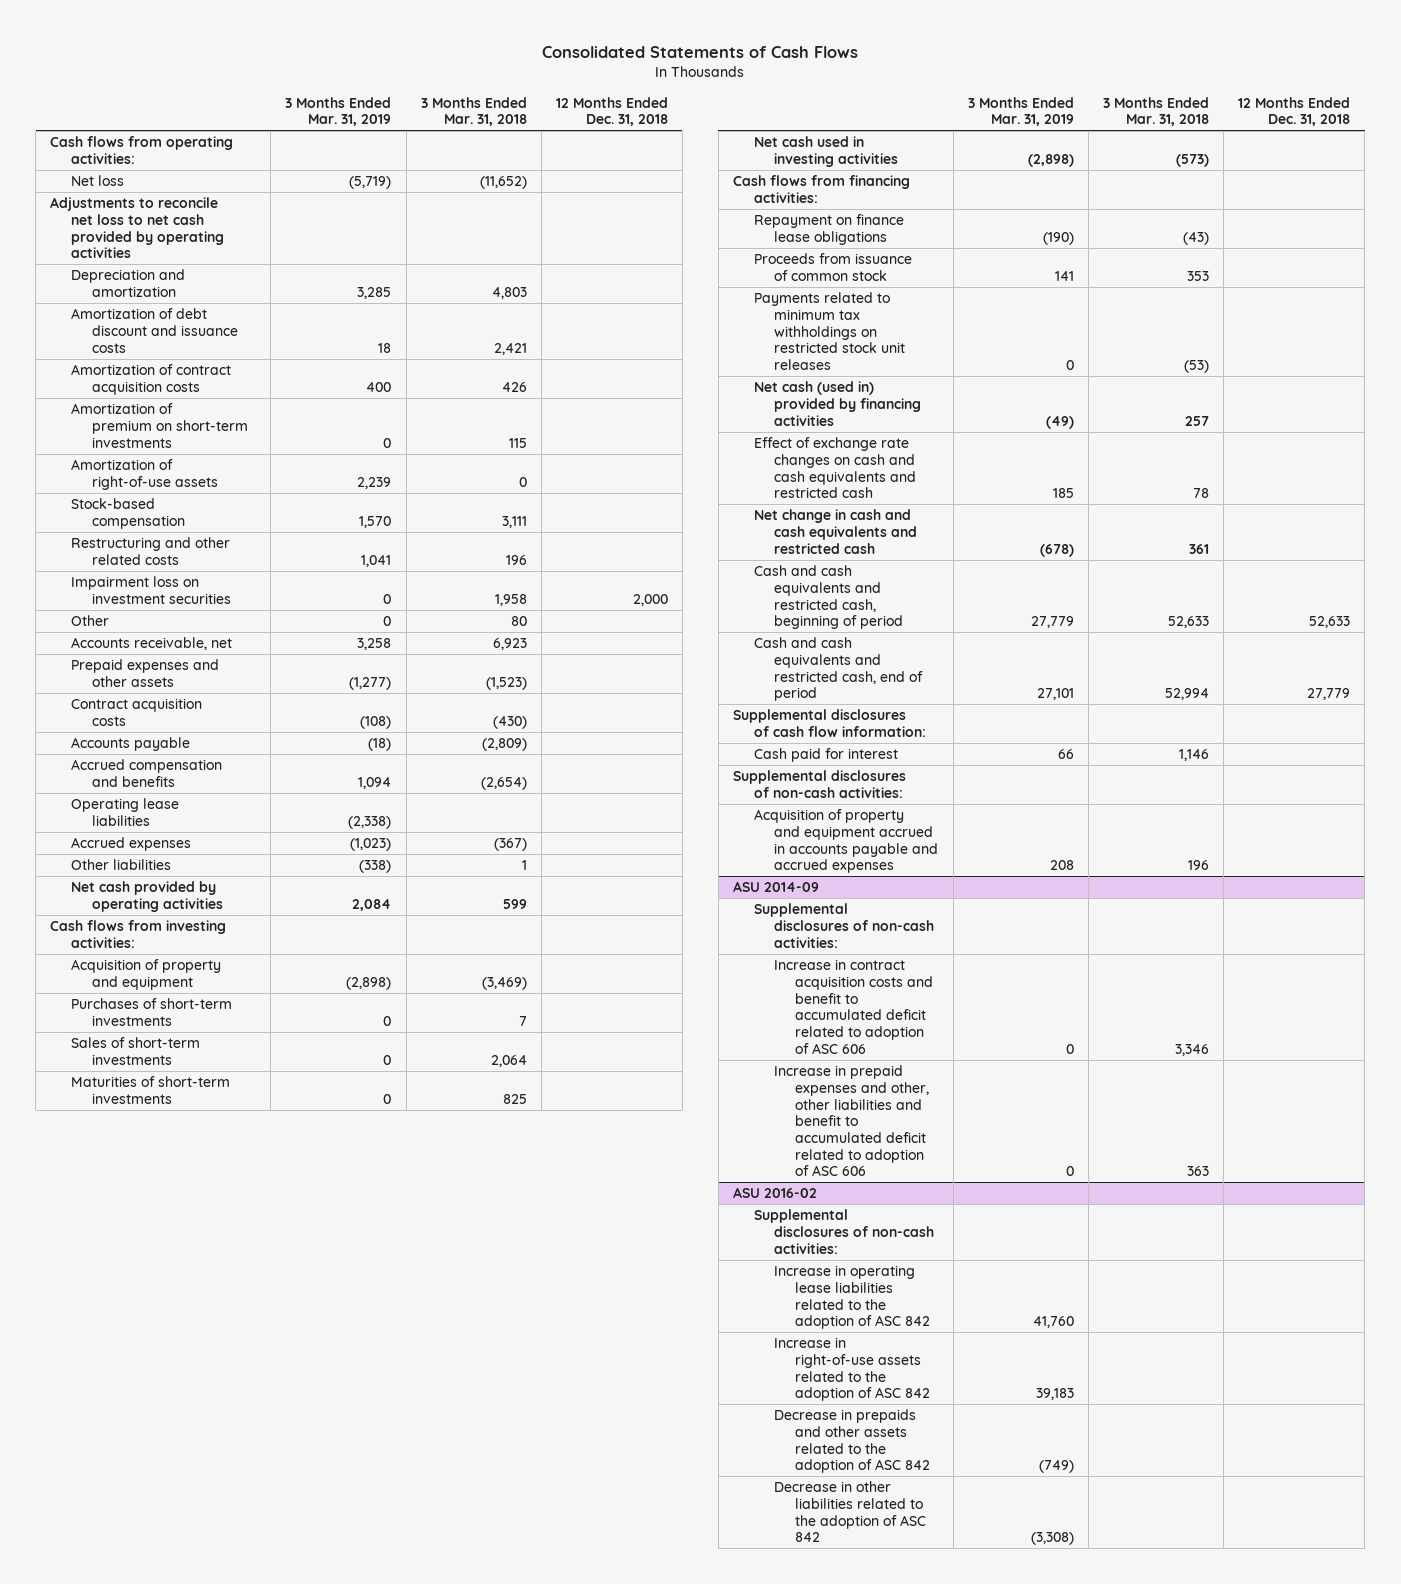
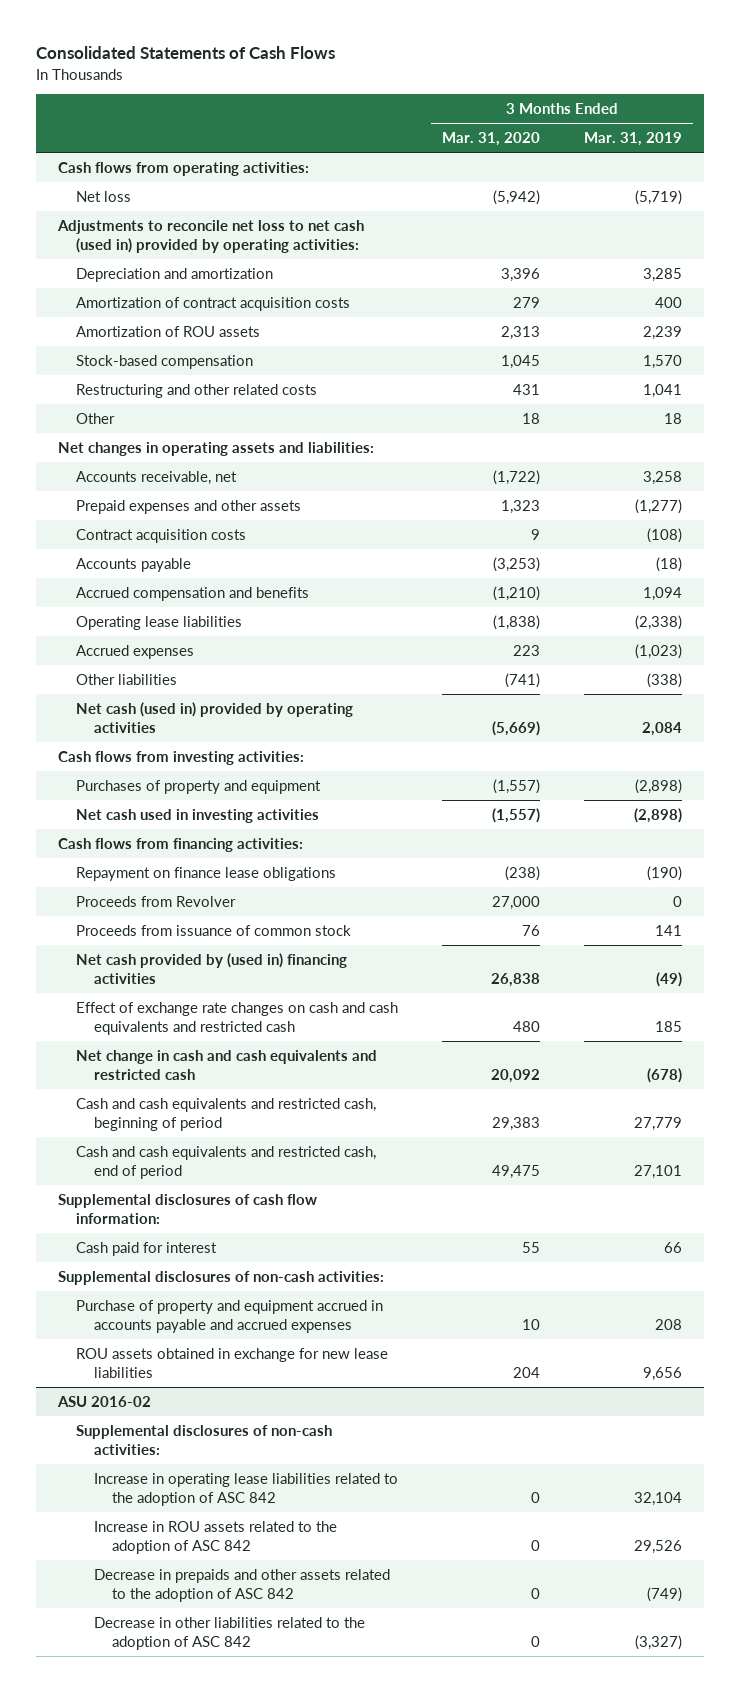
[420,96,527,127] 3 Months Ended Mar. 31, 2018 -> none
[555,96,668,127] 12 Months Ended Dec. 31, 2018 -> none
none -> [441,131,540,146] Mar. 31, 2020
[50,197,225,259] Adjustments to reconcile net loss to net cash provided by operating activities -> [57,219,365,253] Adjustments to reconcile net loss to net cash (used in) provided by operating activities:
[71,308,239,353] Amortization of debt discount and issuance costs -> none
[71,403,249,448] Amortization of premium on short-term investments -> none
[71,459,219,490] Amortization of right-of-use assets -> [76,325,261,337] Amortization of ROU assets
[71,576,232,604] Impairment loss on investment securities -> none
[383,616,392,627] 0 -> [663,412,682,424] 18
none -> [58,441,375,456] Net changes in operating assets and liabilities:
[71,881,224,912] Net cash provided by operating activities -> [76,701,354,733] Net cash (used in) provided by operating activities
[71,998,233,1026] Purchases of short-term investments -> none
[71,1037,201,1065] Sales of short-term investments -> none
[71,1076,231,1104] Maturities of short-term investments -> none
[71,959,222,990] Acquisition of property and equipment -> [76,779,322,794] Purchases of property and equipment
none -> [76,895,237,907] Proceeds from Revolver
[753,292,906,370] Payments related to minimum tax withholdings on restricted stock unit releases -> none
[753,381,922,426] Net cash (used in) provided by financing activities -> [76,952,348,984] Net cash provided by (used in) financing activities
[732,881,819,893] ASU 2014-09 -> none
[753,903,935,948] Supplemental disclosures of non-cash activities: -> none
[774,959,934,1054] Increase in contract acquisition costs and benefit to accumulated deficit related to adoption of ASC 606 -> none
[774,1065,930,1177] Increase in prepaid expenses and other, other liabilities and benefit to accumulated deficit related to adoption of ASC 606 -> none
[753,809,939,874] Acquisition of property and equipment accrued in accounts payable and accrued expenses -> [76,1299,384,1333] Purchase of property and equipment accrued in accounts payable and accrued expenses
none -> [76,1347,389,1378] ROU assets obtained in exchange for new lease liabilities
[1032,1316,1074,1329] 41,760 -> [633,1491,682,1506] 32,104
[774,1337,931,1402] Increase in right-of-use assets related to the adoption of ASC 842 -> [94,1520,338,1554] Increase in ROU assets related to the adoption of ASC 842
[1035,1388,1074,1401] 39,183 -> [633,1539,682,1554] 29,526
[1030,1532,1074,1546] (3,308) -> [634,1634,682,1650] (3,327)

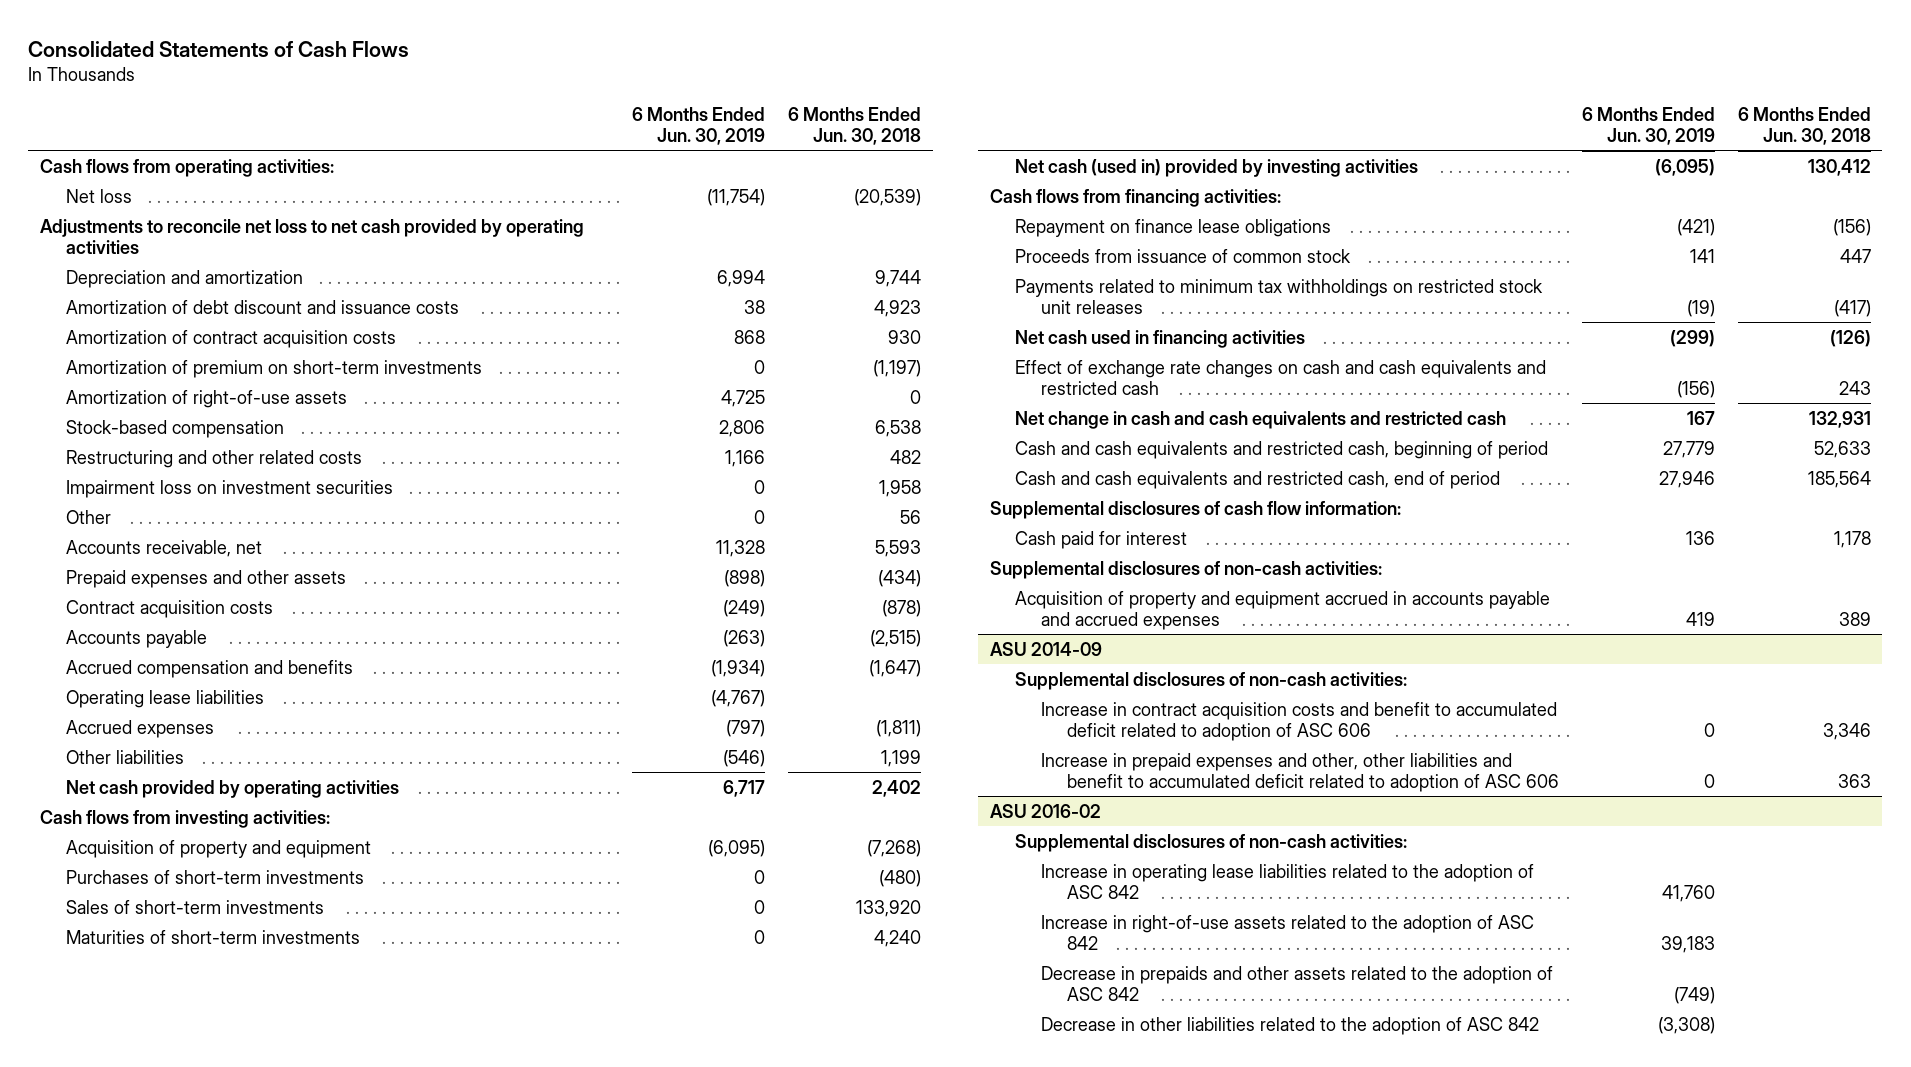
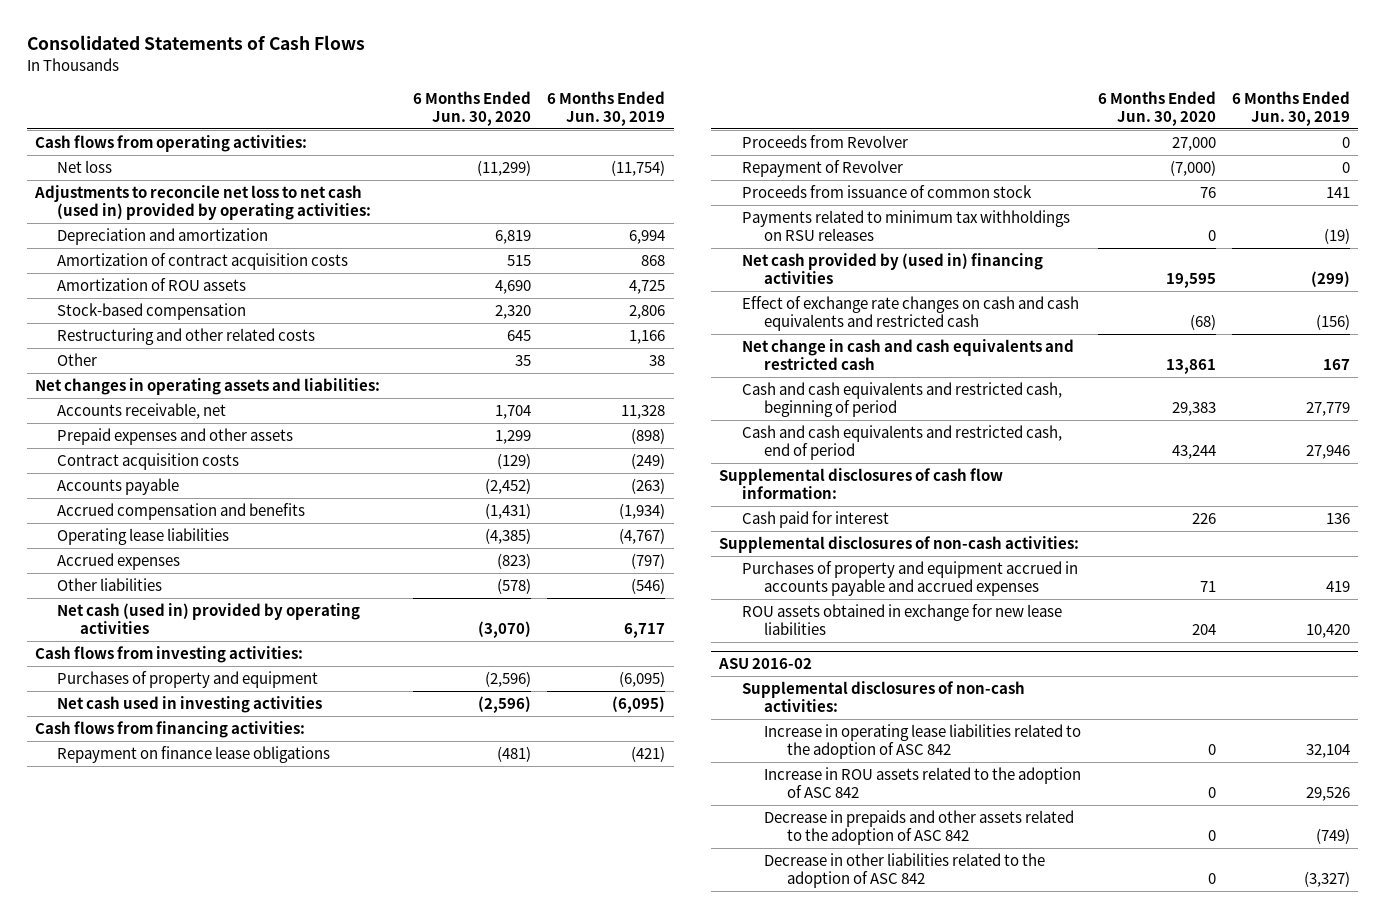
[788,107,922,146] 6 Months Ended Jun. 30, 2018 -> none
none -> [413,90,532,127] 6 Months Ended Jun. 30, 2020
[40,218,585,254] Adjustments to reconcile net loss to net cash provided by operating activities -> [34,184,372,221] Adjustments to reconcile net loss to net cash (used in) provided by operating activities:
[65,299,459,314] Amortization of debt discount and issuance costs -> none
[65,359,482,378] Amortization of premium on short-term investments -> none
[65,389,347,408] Amortization of right-of-use assets -> [57,277,247,291] Amortization of ROU assets
[65,479,393,498] Impairment loss on investment securities -> none
[753,509,765,524] 0 -> [649,354,666,366] 38
none -> [35,377,381,395] Net changes in operating assets and liabilities:
[65,779,399,798] Net cash provided by operating activities -> [57,602,361,635] Net cash (used in) provided by operating activities
[65,869,364,884] Purchases of short-term investments -> none
[65,899,324,914] Sales of short-term investments -> none
[65,929,360,944] Maturities of short-term investments -> none
[65,839,371,858] Acquisition of property and equipment -> [57,670,319,688] Purchases of property and equipment
[1015,158,1419,177] Net cash (used in) provided by investing activities -> [57,695,323,713] Net cash used in investing activities
none -> [741,134,908,148] Proceeds from Revolver
none -> [741,159,903,177] Repayment of Revolver
[1015,278,1544,314] Payments related to minimum tax withholdings on restricted stock unit releases -> [741,209,1070,242] Payments related to minimum tax withholdings on RSU releases
[1015,329,1306,348] Net cash used in financing activities -> [741,252,1043,285] Net cash provided by (used in) financing activities
[989,641,1102,656] ASU 2014-09 -> none
[1015,671,1408,690] Supplemental disclosures of non-cash activities: -> none
[1041,701,1558,741] Increase in contract acquisition costs and benefit to accumulated deficit related to adoption of ASC 606 -> none
[1041,752,1559,792] Increase in prepaid expenses and other, other liabilities and benefit to accumulated deficit related to adoption of ASC 606 -> none
[1015,590,1551,630] Acquisition of property and equipment accrued in accounts payable and accrued expenses -> [741,560,1078,597] Purchases of property and equipment accrued in accounts payable and accrued expenses
none -> [741,603,1062,636] ROU assets obtained in exchange for new lease liabilities
[1661,884,1715,902] 41,760 -> [1305,744,1350,759] 32,104
[1041,914,1535,950] Increase in right-of-use assets related to the adoption of ASC 842 -> [764,766,1082,799] Increase in ROU assets related to the adoption of ASC 842
[1660,935,1715,953] 39,183 -> [1305,787,1350,802] 29,526
[1657,1016,1715,1034] (3,308) -> [1303,871,1350,888] (3,327)

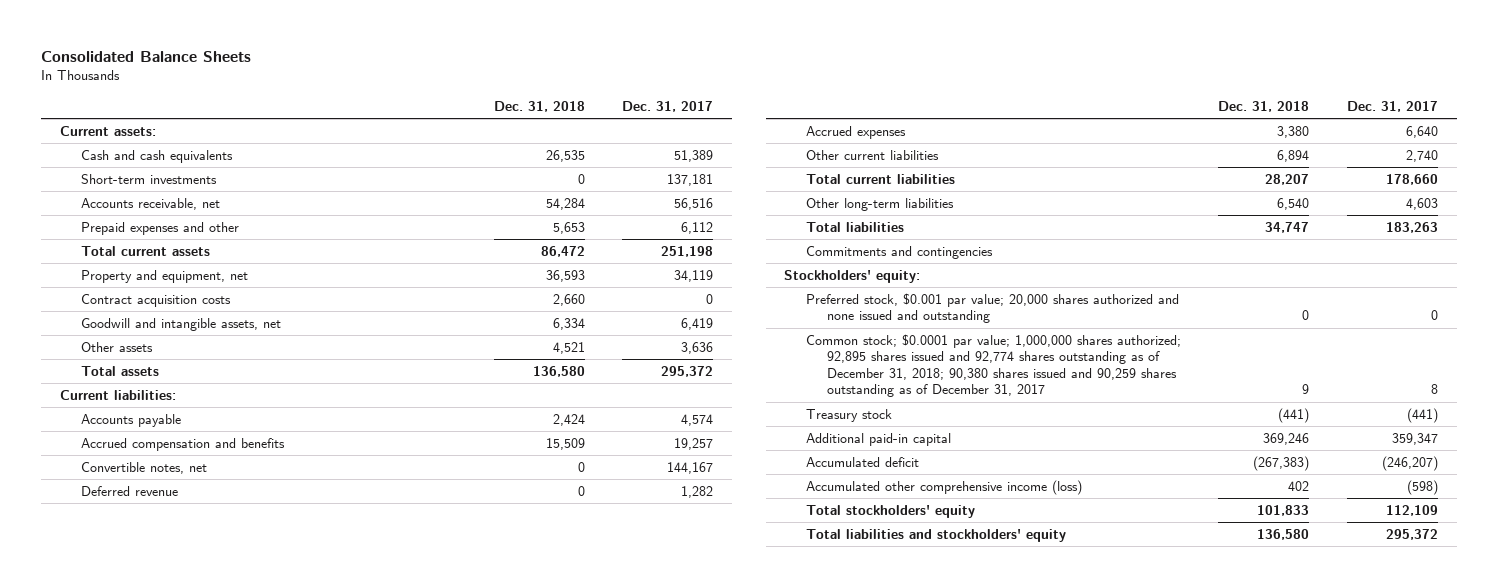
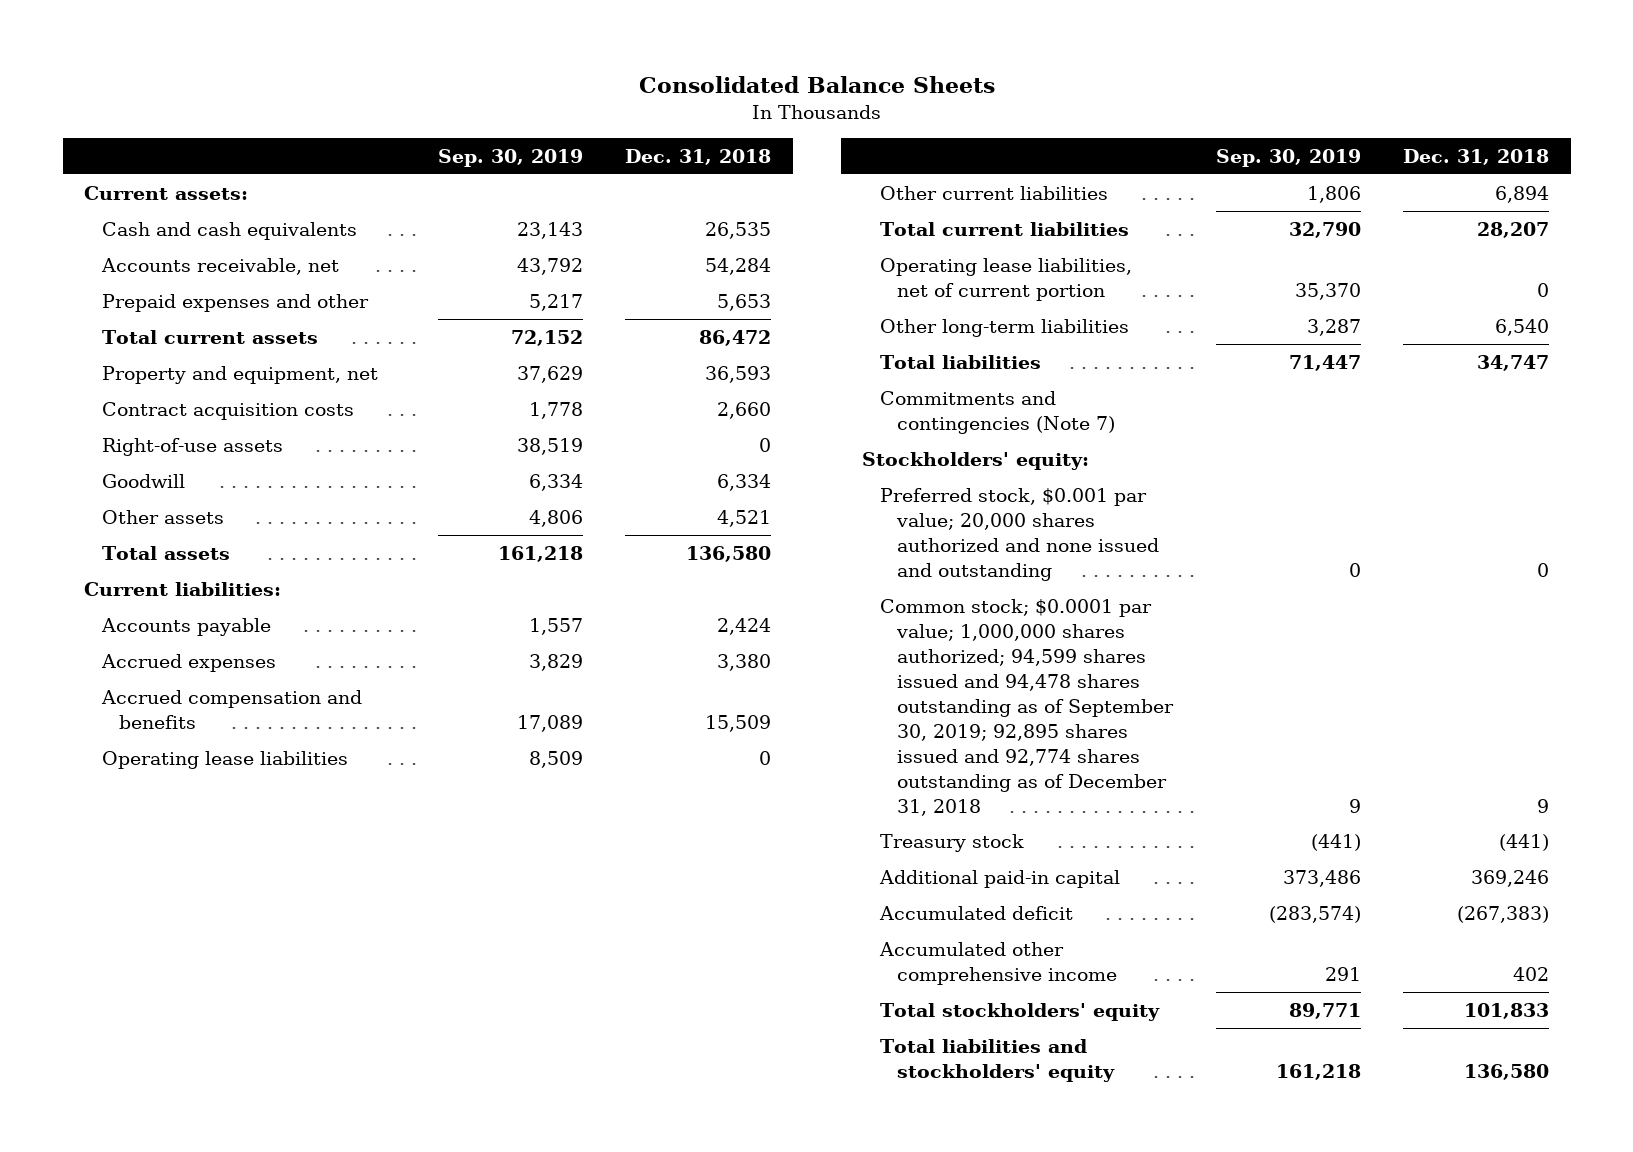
[622,100,714,112] Dec. 31, 2017 -> none
none -> [437,148,583,167] Sep. 30, 2019
[81,173,218,184] Short-term investments -> none
none -> [101,437,283,456] Right-of-use assets
[81,317,282,331] Goodwill and intangible assets, net -> [101,473,185,488] Goodwill
[81,461,208,474] Convertible notes, net -> none
[81,485,179,496] Deferred revenue -> none
[81,437,286,451] Accrued compensation and benefits -> [100,689,362,729] Accrued compensation and benefits
none -> [101,750,348,769] Operating lease liabilities
none -> [879,257,1132,301] Operating lease liabilities, net of current portion
[805,245,993,259] Commitments and contingencies -> [879,390,1116,434] Commitments and contingencies (Note 7)
[805,333,1181,398] Common stock; $0.0001 par value; 1,000,000 shares authorized; 92,895 shares issued and 92,774 shares outstanding as of December 31, 2018; 90,380 shares issued and 90,259 shares outstanding as of December 31, 2017 -> [879,598,1175,816] Common stock; $0.0001 par value; 1,000,000 shares authorized; 94,599 shares issued and 94,478 shares outstanding as of September 30, 2019; 92,895 shares issued and 92,774 shares outstanding as of December 31, 2018
[805,479,1082,495] Accumulated other comprehensive income (loss) -> [878,941,1118,985] Accumulated other comprehensive income

